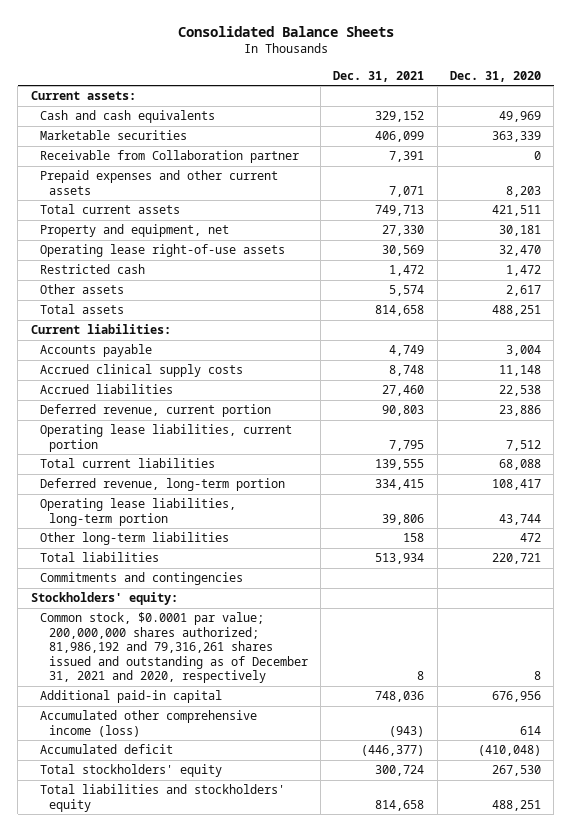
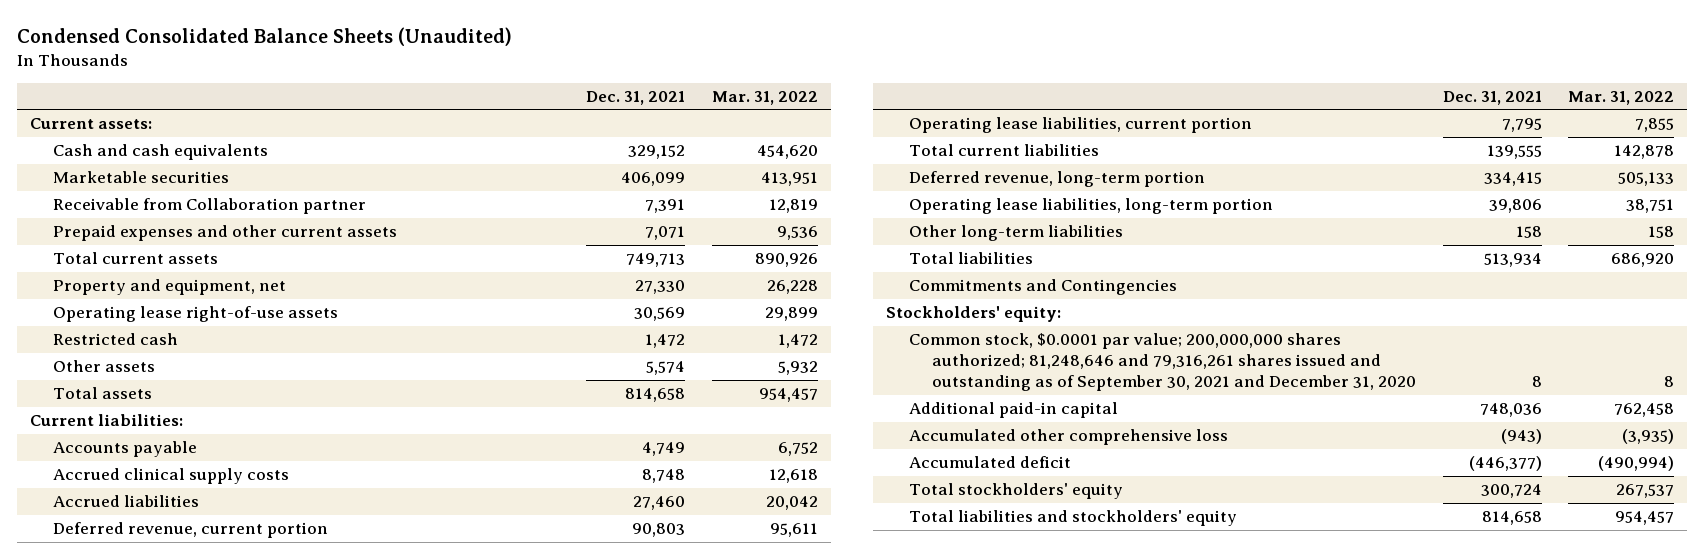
[177,25,394,37] Consolidated Balance Sheets -> [16,27,512,47] Condensed Consolidated Balance Sheets (Unaudited)
[450,70,542,82] Dec. 31, 2020 -> none
none -> [711,91,818,106] Mar. 31, 2022
[39,572,243,586] Commitments and contingencies -> [909,279,1178,296] Commitments and Contingencies
[39,612,308,684] Common stock, $0.0001 par value; 200,000,000 shares authorized; 81,986,192 and 79,316,261 shares issued and outstanding as of December 31, 2021 and 2020, respectively -> [909,333,1417,392] Common stock, $0.0001 par value; 200,000,000 shares authorized; 81,248,646 and 79,316,261 shares issued and outstanding as of September 30, 2021 and December 31, 2020
[39,710,257,737] Accumulated other comprehensive income (loss) -> [909,429,1229,446] Accumulated other comprehensive loss

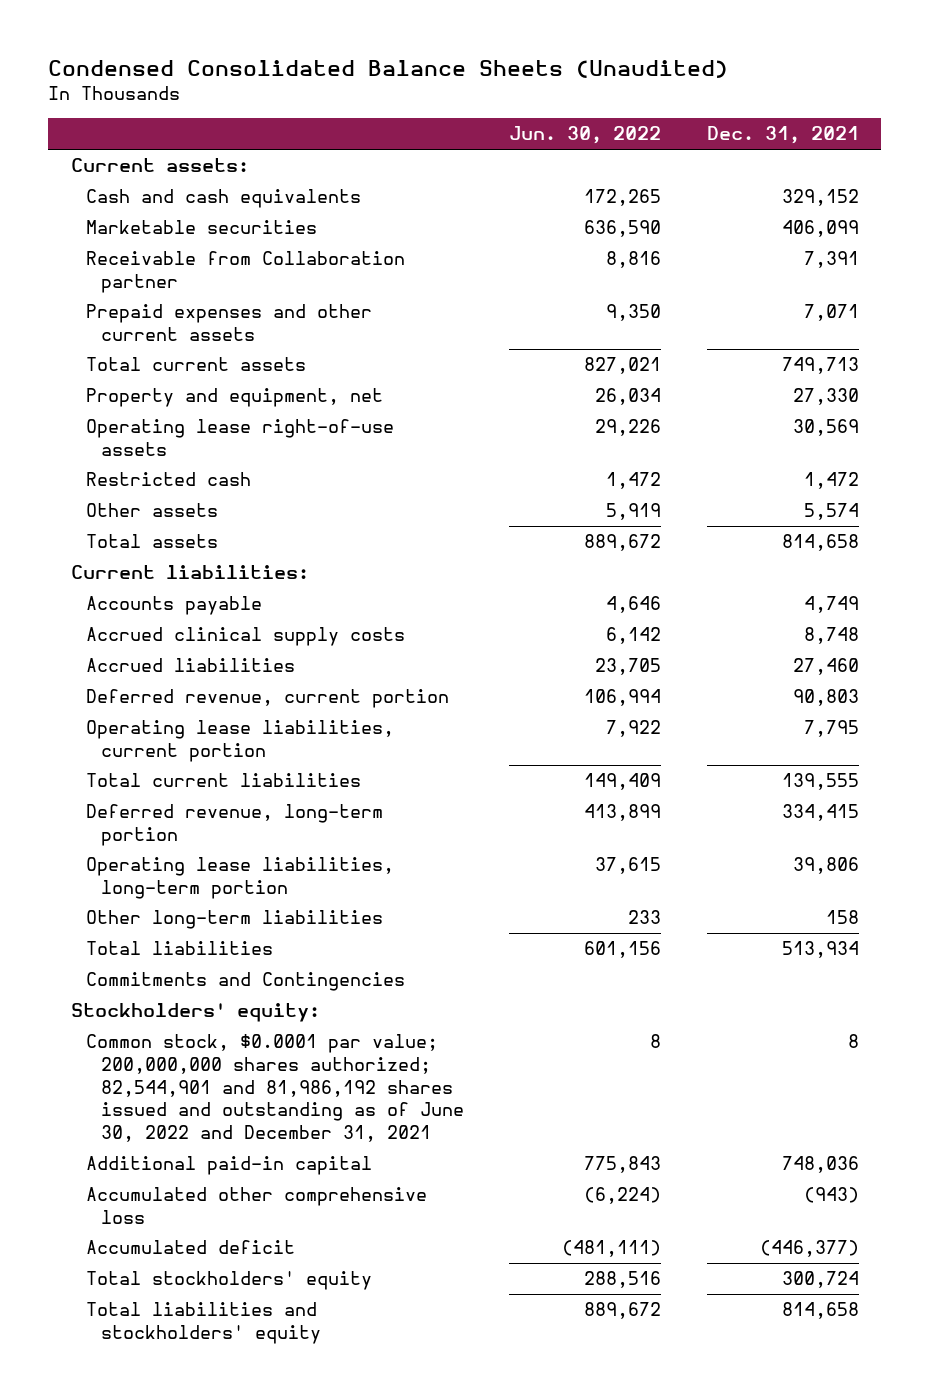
[711,91,818,106] Mar. 31, 2022 -> none
none -> [509,126,662,145] Jun. 30, 2022
[909,333,1417,392] Common stock, $0.0001 par value; 200,000,000 shares authorized; 81,248,646 and 79,316,261 shares issued and outstanding as of September 30, 2021 and December 31, 2020 -> [85,1034,464,1143] Common stock, $0.0001 par value; 200,000,000 shares authorized; 82,544,901 and 81,986,192 shares issued and outstanding as of June 30, 2022 and December 31, 2021

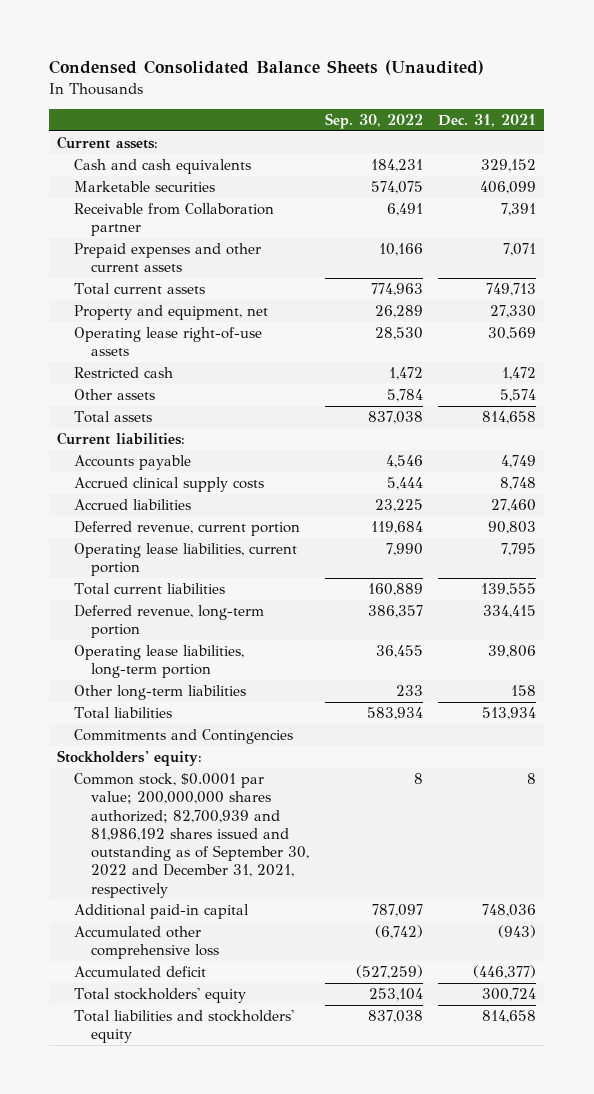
[509,126,662,145] Jun. 30, 2022 -> none
none -> [324,112,423,129] Sep. 30, 2022
[85,1034,464,1143] Common stock, $0.0001 par value; 200,000,000 shares authorized; 82,544,901 and 81,986,192 shares issued and outstanding as of June 30, 2022 and December 31, 2021 -> [74,773,309,898] Common stock, $0.0001 par value; 200,000,000 shares authorized; 82,700,939 and 81,986,192 shares issued and outstanding as of September 30, 2022 and December 31, 2021, respectively

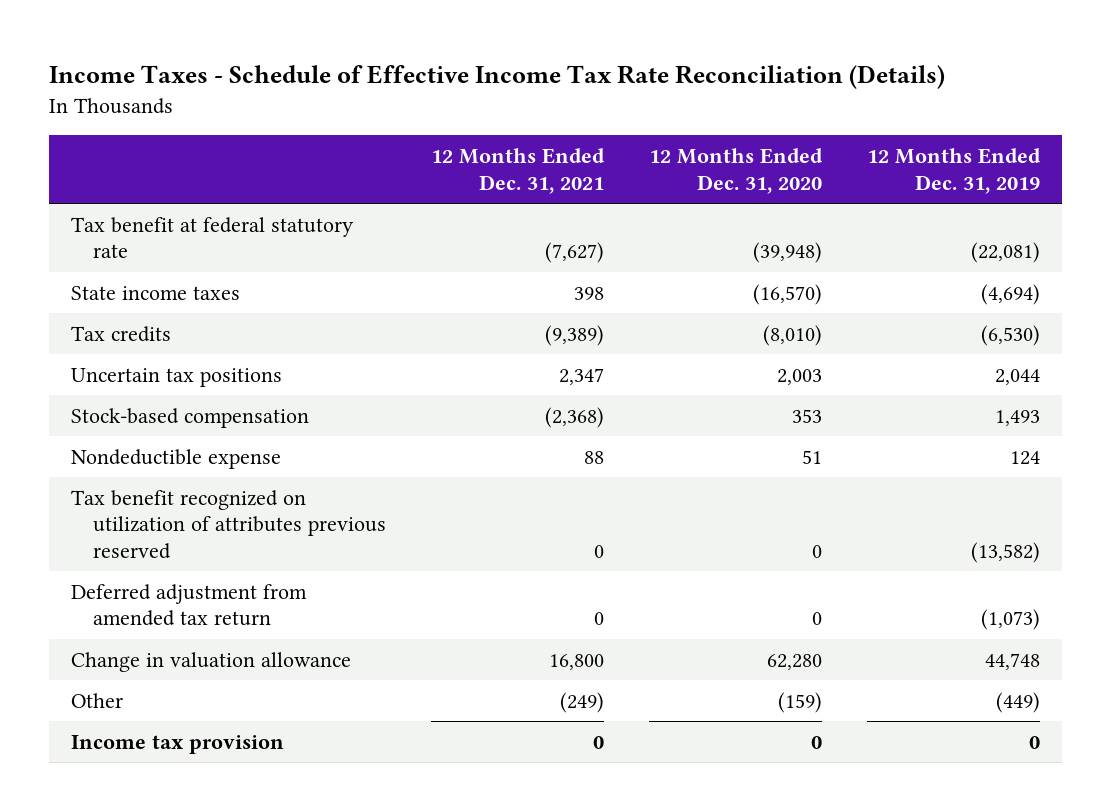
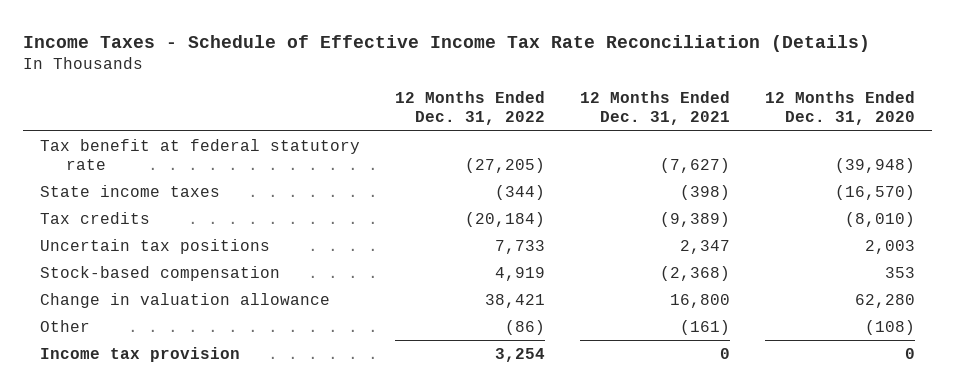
[866,148,1041,194] 12 Months Ended Dec. 31, 2019 -> none
none -> [395,91,546,126] 12 Months Ended Dec. 31, 2022
[573,286,604,300] 398 -> [680,184,731,200] (398)
[71,448,282,469] Nondeductible expense -> none
[71,489,386,560] Tax benefit recognized on utilization of attributes previous reserved -> none
[71,583,308,627] Deferred adjustment from amended tax return -> none
[559,691,604,713] (249) -> [680,319,731,335] (161)
[777,691,822,713] (159) -> [865,319,916,335] (108)

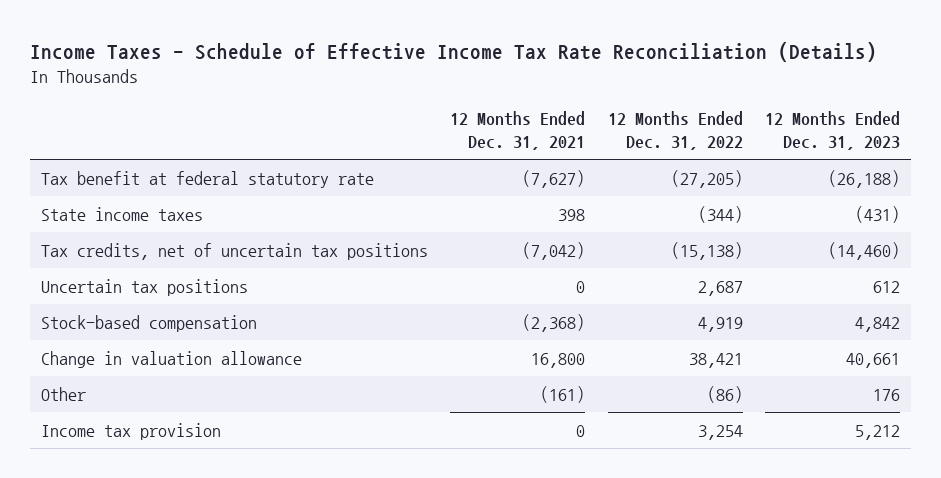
[765,91,916,126] 12 Months Ended Dec. 31, 2020 -> none
none -> [765,110,901,150] 12 Months Ended Dec. 31, 2023
[680,184,731,200] (398) -> [558,208,586,221] 398
[40,211,151,224] Tax credits -> [40,242,428,260] Tax credits, net of uncertain tax positions
[465,211,546,227] (20,184) -> [670,241,743,260] (15,138)
[660,211,731,227] (9,389) -> [522,241,586,260] (7,042)
[495,239,546,254] 7,733 -> [697,280,743,296] 2,687
[680,239,731,254] 2,347 -> [576,280,586,293] 0

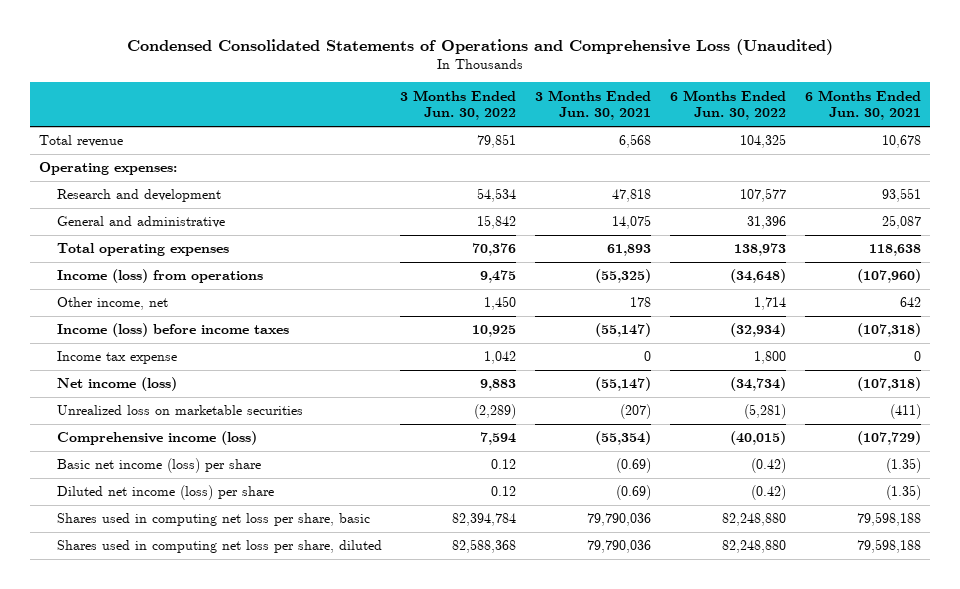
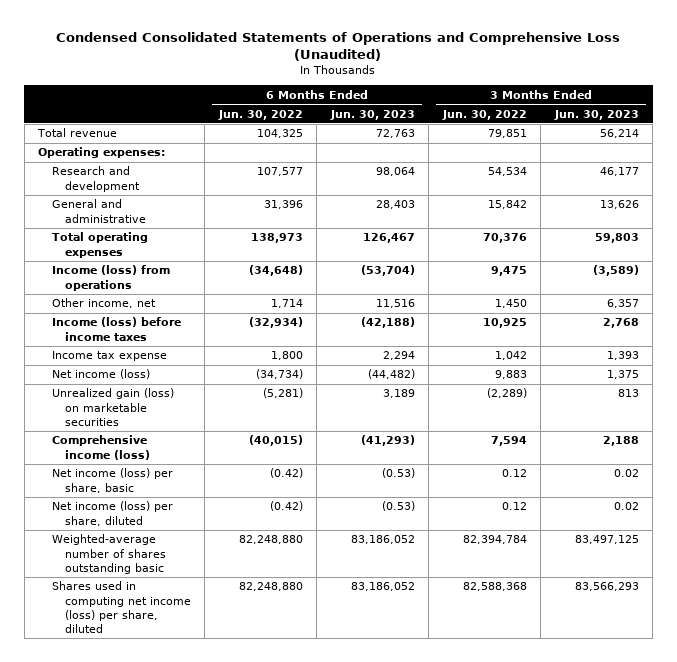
[535,89,652,121] 3 Months Ended Jun. 30, 2021 -> none
[805,89,922,121] 6 Months Ended Jun. 30, 2021 -> none
none -> [329,109,415,120] Jun. 30, 2023
none -> [553,109,639,120] Jun. 30, 2023
[56,405,303,416] Unrealized loss on marketable securities -> [51,388,174,426] Unrealized gain (loss) on marketable securities
[56,458,261,474] Basic net income (loss) per share -> [51,468,173,493] Net income (loss) per share, basic
[56,485,274,501] Diluted net income (loss) per share -> [51,501,173,526] Net income (loss) per share, diluted
[56,513,370,527] Shares used in computing net loss per share, basic -> [51,534,166,574] Weighted-average number of shares outstanding basic
[56,540,382,554] Shares used in computing net loss per share, diluted -> [51,581,191,634] Shares used in computing net income (loss) per share, diluted

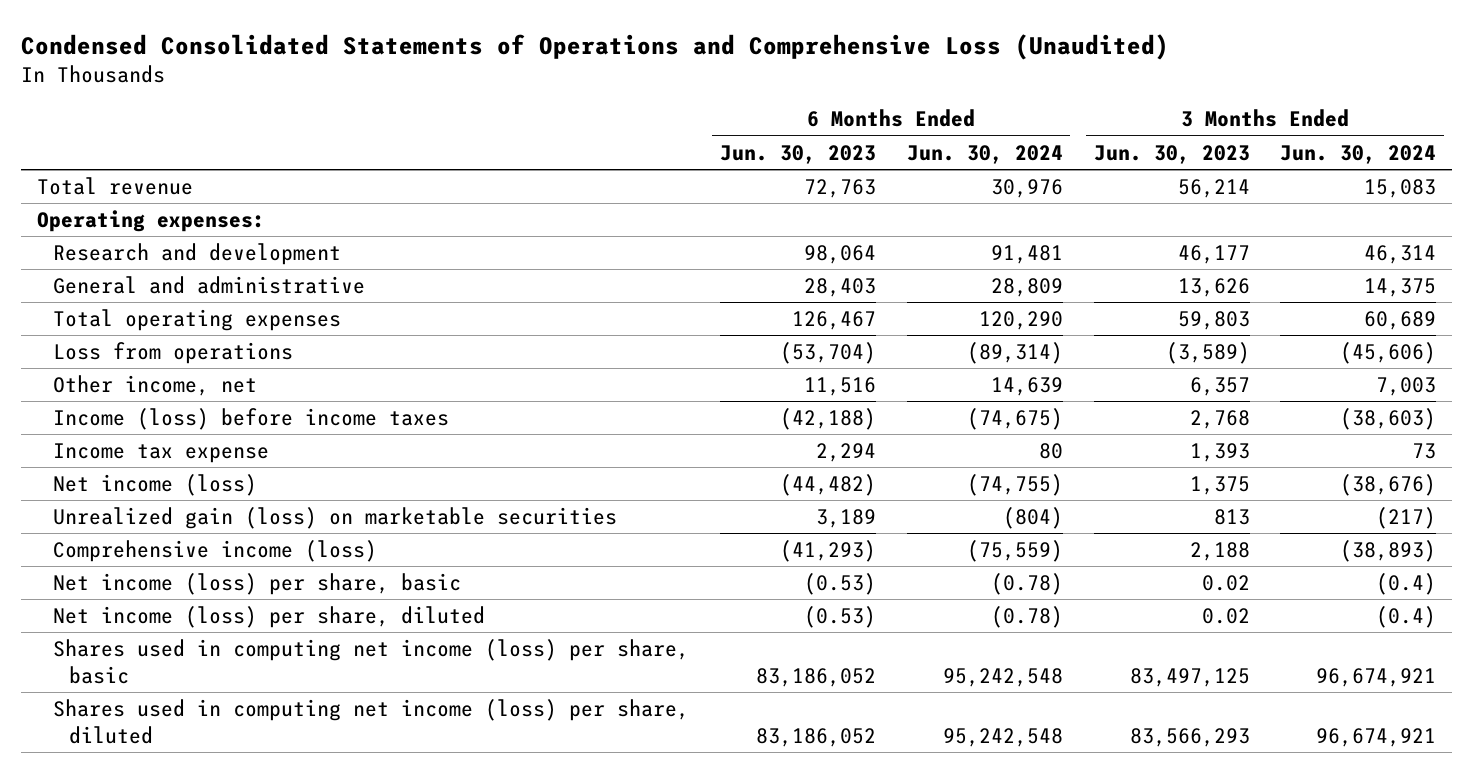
[217,109,303,120] Jun. 30, 2022 -> none
[441,109,527,120] Jun. 30, 2022 -> none
none -> [906,144,1063,164] Jun. 30, 2024
none -> [1280,144,1437,164] Jun. 30, 2024
[51,265,170,291] Income (loss) from operations -> [52,342,293,365] Loss from operations
[51,534,166,574] Weighted-average number of shares outstanding basic -> [52,639,689,684] Shares used in computing net income (loss) per share, basic

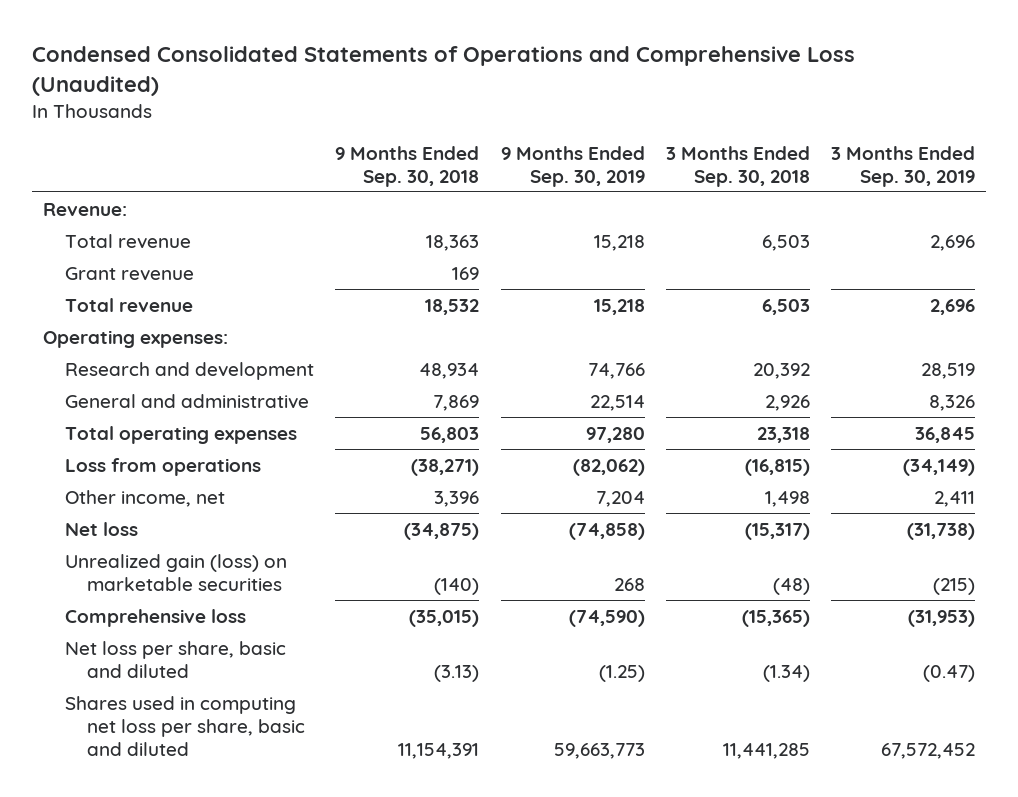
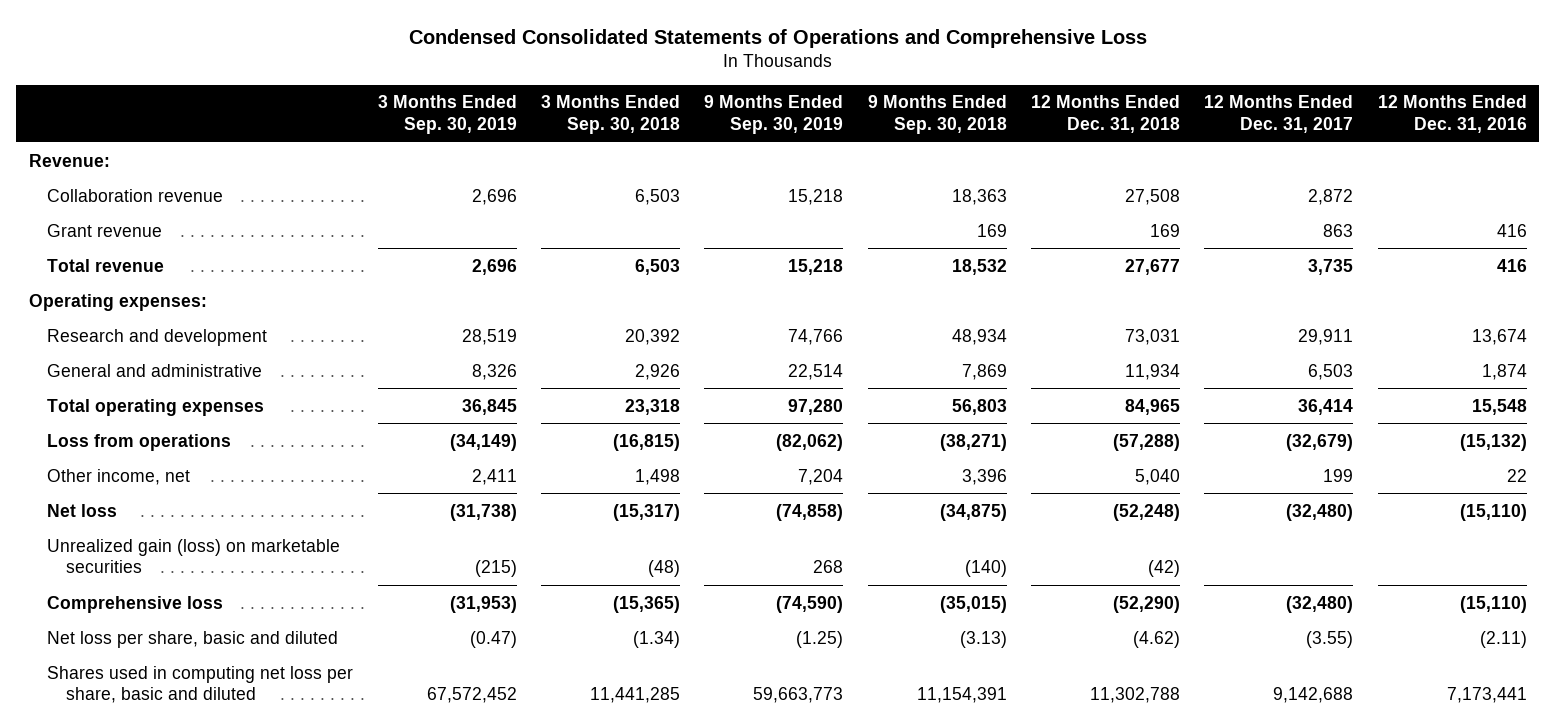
[31,45,855,96] Condensed Consolidated Statements of Operations and Comprehensive Loss (Unaudited) -> [408,28,1147,48] Condensed Consolidated Statements of Operations and Comprehensive Loss
none -> [1031,95,1181,134] 12 Months Ended Dec. 31, 2018
none -> [1204,95,1354,134] 12 Months Ended Dec. 31, 2017
none -> [1377,95,1527,134] 12 Months Ended Dec. 31, 2016
[64,234,191,250] Total revenue -> [47,188,224,202] Collaboration revenue

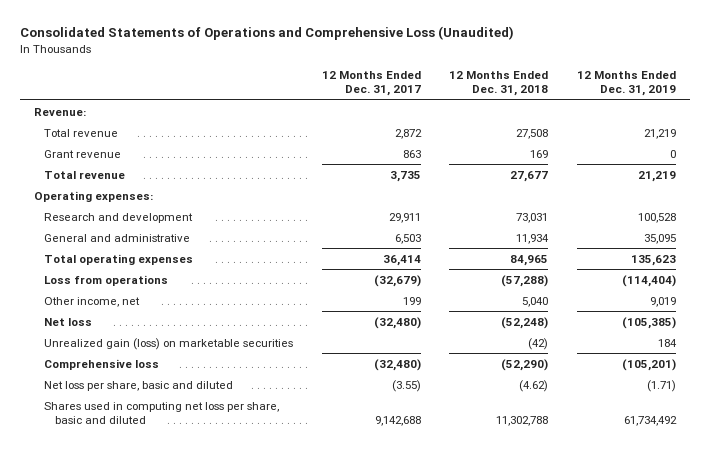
[408,28,1147,48] Condensed Consolidated Statements of Operations and Comprehensive Loss -> [19,26,514,41] Consolidated Statements of Operations and Comprehensive Loss (Unaudited)
[377,95,517,135] 3 Months Ended Sep. 30, 2019 -> none
[540,95,680,135] 3 Months Ended Sep. 30, 2018 -> none
[704,95,844,135] 9 Months Ended Sep. 30, 2019 -> none
[867,95,1007,135] 9 Months Ended Sep. 30, 2018 -> none
[1377,95,1527,134] 12 Months Ended Dec. 31, 2016 -> none
none -> [576,71,676,97] 12 Months Ended Dec. 31, 2019
[47,188,224,202] Collaboration revenue -> [44,128,119,137] Total revenue

